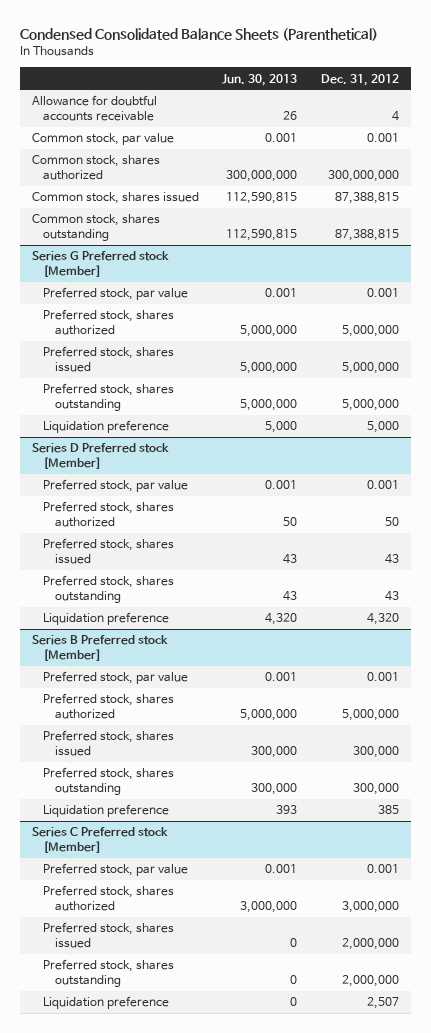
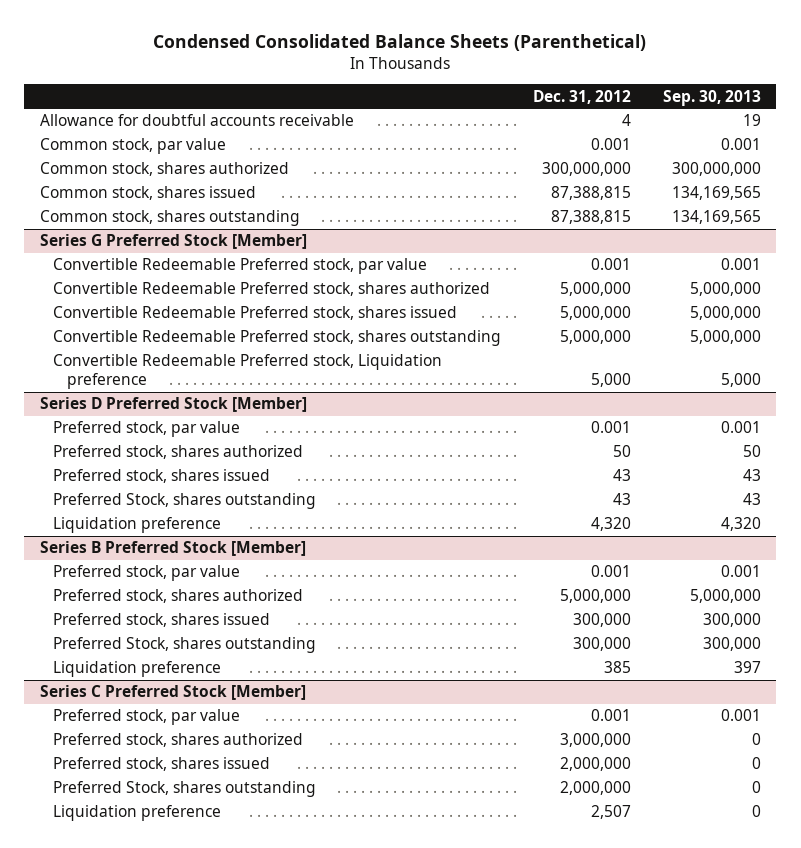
[222,73,298,86] Jun. 30, 2013 -> none
none -> [662,89,761,106] Sep. 30, 2013
[43,420,170,434] Liquidation preference -> none
[31,251,169,278] Series G Preferred stock [Member] -> [40,234,308,250] Series G Preferred Stock [Member]
[43,287,189,301] Preferred stock, par value -> [53,258,428,275] Convertible Redeemable Preferred stock, par value
[43,309,175,336] Preferred stock, shares authorized -> [53,282,491,297] Convertible Redeemable Preferred stock, shares authorized
[43,346,175,373] Preferred stock, shares issued -> [53,306,458,321] Convertible Redeemable Preferred stock, shares issued
[43,383,175,412] Preferred stock, shares outstanding -> [53,330,502,347] Convertible Redeemable Preferred stock, shares outstanding
none -> [53,354,443,390] Convertible Redeemable Preferred stock, Liquidation preference
[31,443,169,470] Series D Preferred stock [Member] -> [40,397,308,413] Series D Preferred Stock [Member]
[43,575,175,604] Preferred stock, shares outstanding -> [53,493,317,510] Preferred Stock, shares outstanding
[31,635,168,662] Series B Preferred stock [Member] -> [40,541,307,557] Series B Preferred Stock [Member]
[43,767,175,796] Preferred stock, shares outstanding -> [53,637,317,654] Preferred Stock, shares outstanding
[31,827,168,854] Series C Preferred stock [Member] -> [40,685,307,701] Series C Preferred Stock [Member]
[43,959,175,988] Preferred stock, shares outstanding -> [53,781,317,798] Preferred Stock, shares outstanding

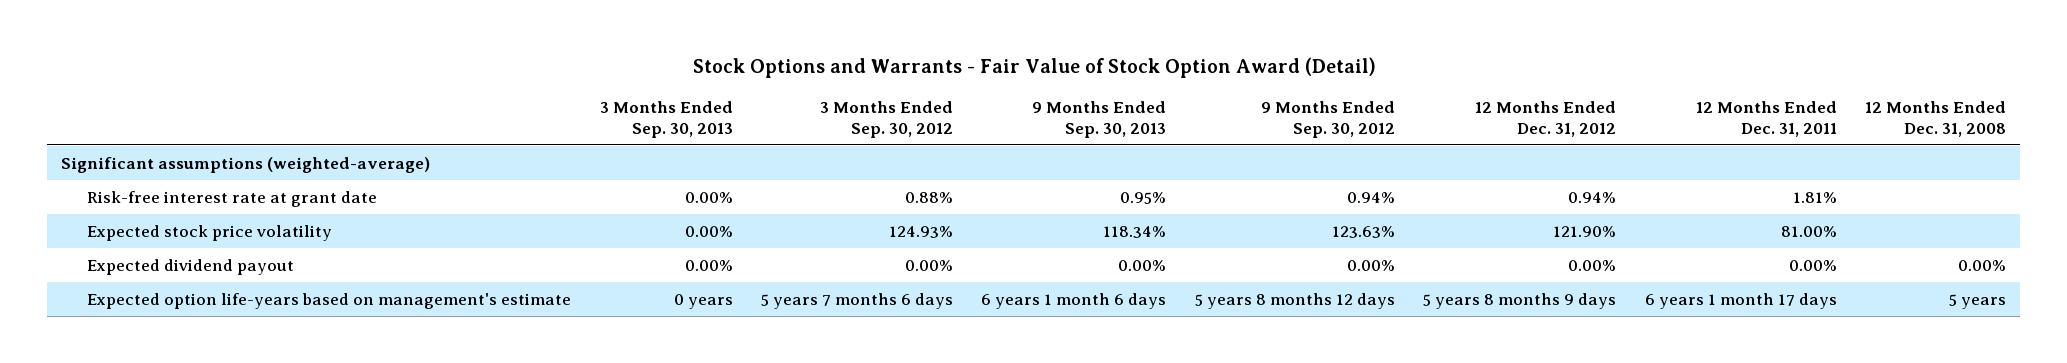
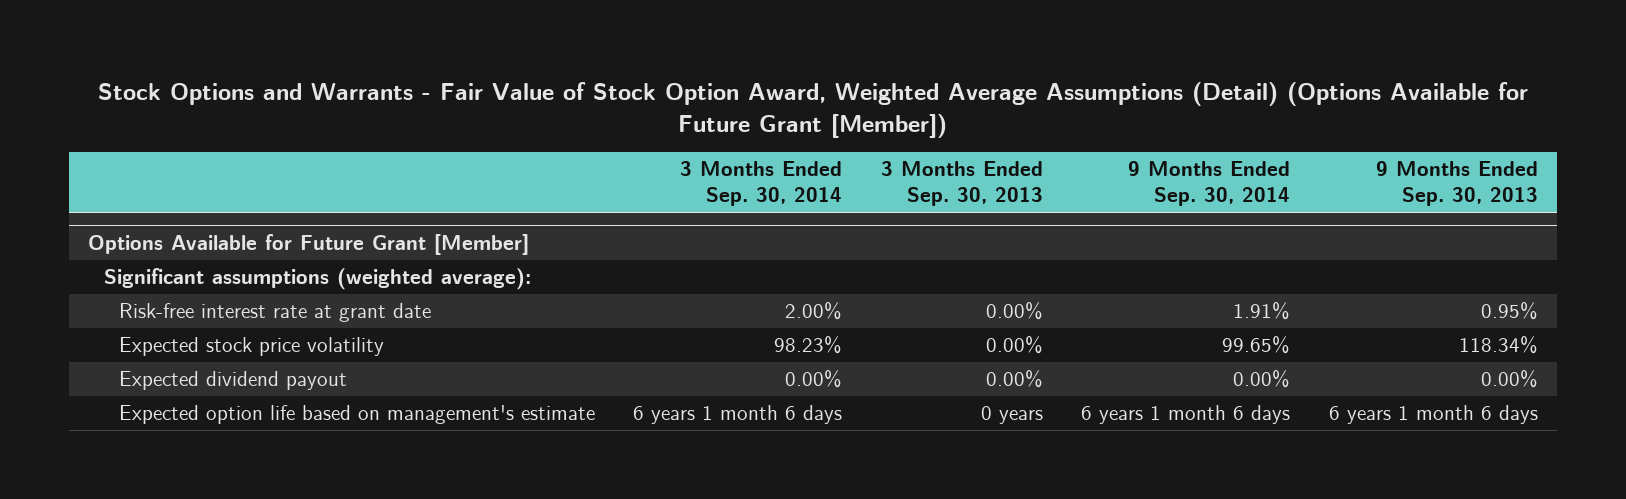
[692,57,1376,79] Stock Options and Warrants - Fair Value of Stock Option Award (Detail) -> [97,82,1528,138] Stock Options and Warrants - Fair Value of Stock Option Award, Weighted Average Assumptions (Detail) (Options Available for Future Grant [Member])
[820,100,954,138] 3 Months Ended Sep. 30, 2012 -> none
[1260,100,1395,138] 9 Months Ended Sep. 30, 2012 -> none
[1475,100,1617,137] 12 Months Ended Dec. 31, 2012 -> none
[1695,100,1837,137] 12 Months Ended Dec. 31, 2011 -> none
[1865,100,2007,137] 12 Months Ended Dec. 31, 2008 -> none
none -> [680,161,843,207] 3 Months Ended Sep. 30, 2014
none -> [1128,161,1291,207] 9 Months Ended Sep. 30, 2014
none -> [88,234,530,256] Options Available for Future Grant [Member]
[60,156,430,173] Significant assumptions (weighted-average) -> [103,268,531,291] Significant assumptions (weighted average):
[87,292,572,309] Expected option life-years based on management's estimate -> [119,405,596,425] Expected option life based on management's estimate

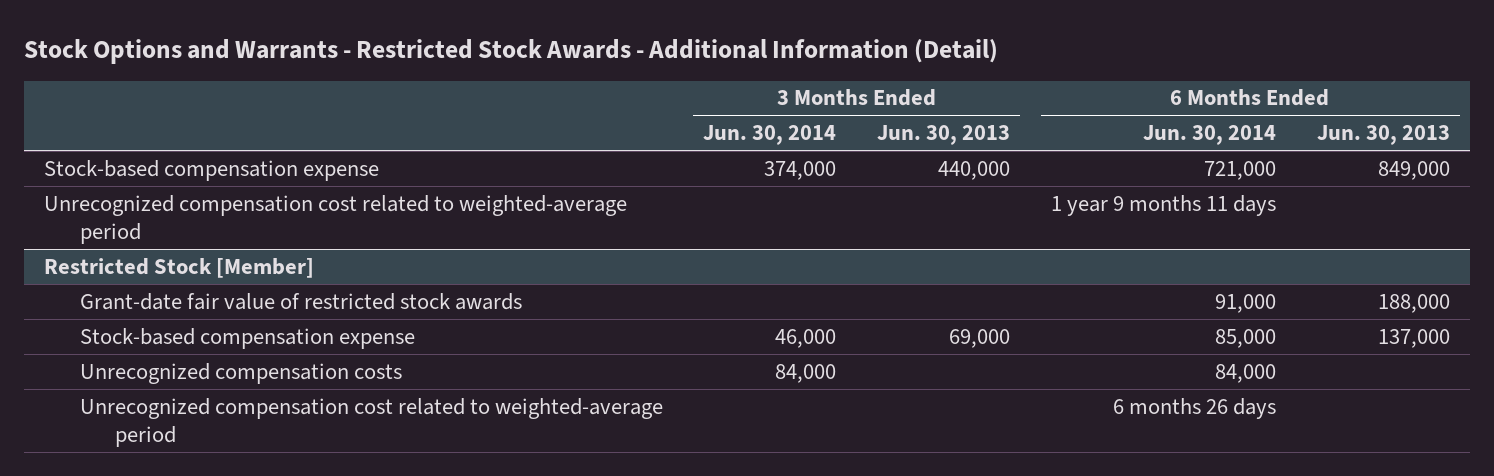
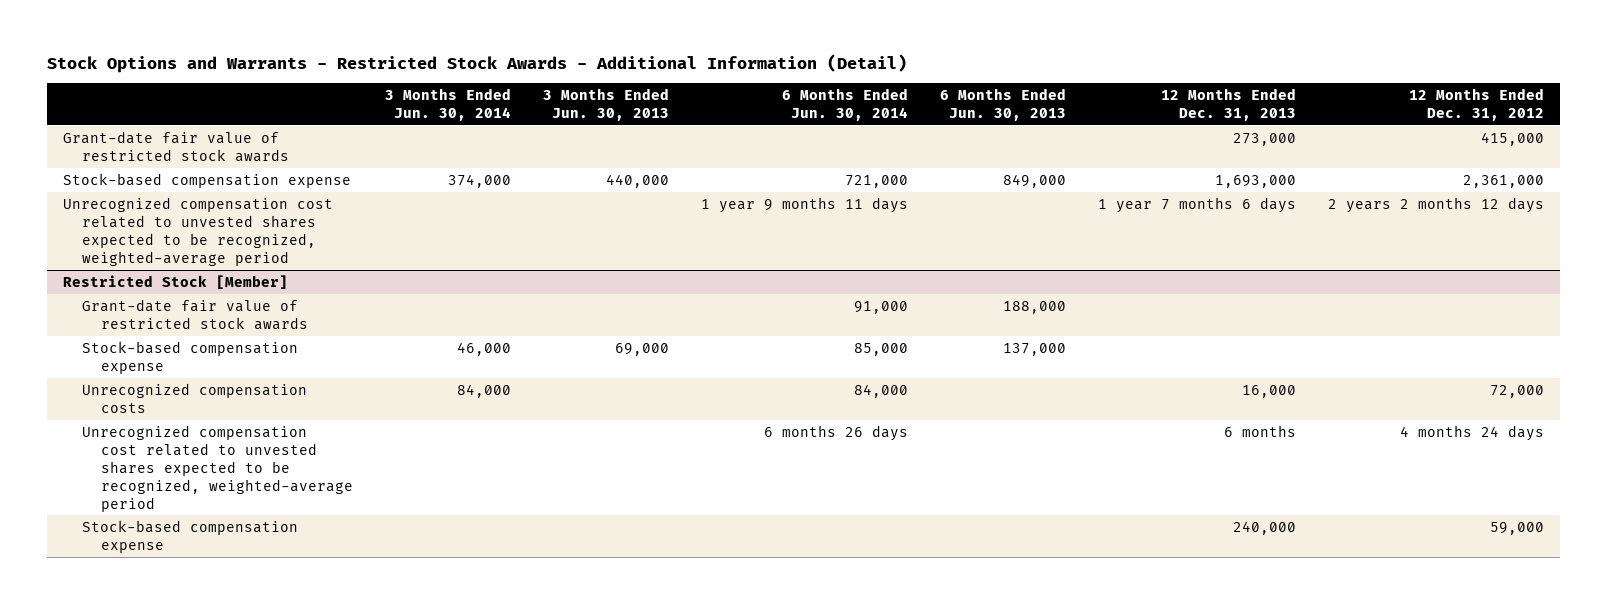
none -> [1161,87,1297,121] 12 Months Ended Dec. 31, 2013
none -> [1408,87,1544,121] 12 Months Ended Dec. 31, 2012
none -> [62,130,290,162] Grant-date fair value of restricted stock awards
[43,194,627,244] Unrecognized compensation cost related to weighted-average period -> [62,196,333,266] Unrecognized compensation cost related to unvested shares expected to be recognized, weighted-average period
[79,397,663,447] Unrecognized compensation cost related to weighted-average period -> [82,424,354,512] Unrecognized compensation cost related to unvested shares expected to be recognized, weighted-average period
none -> [82,519,299,553] Stock-based compensation expense

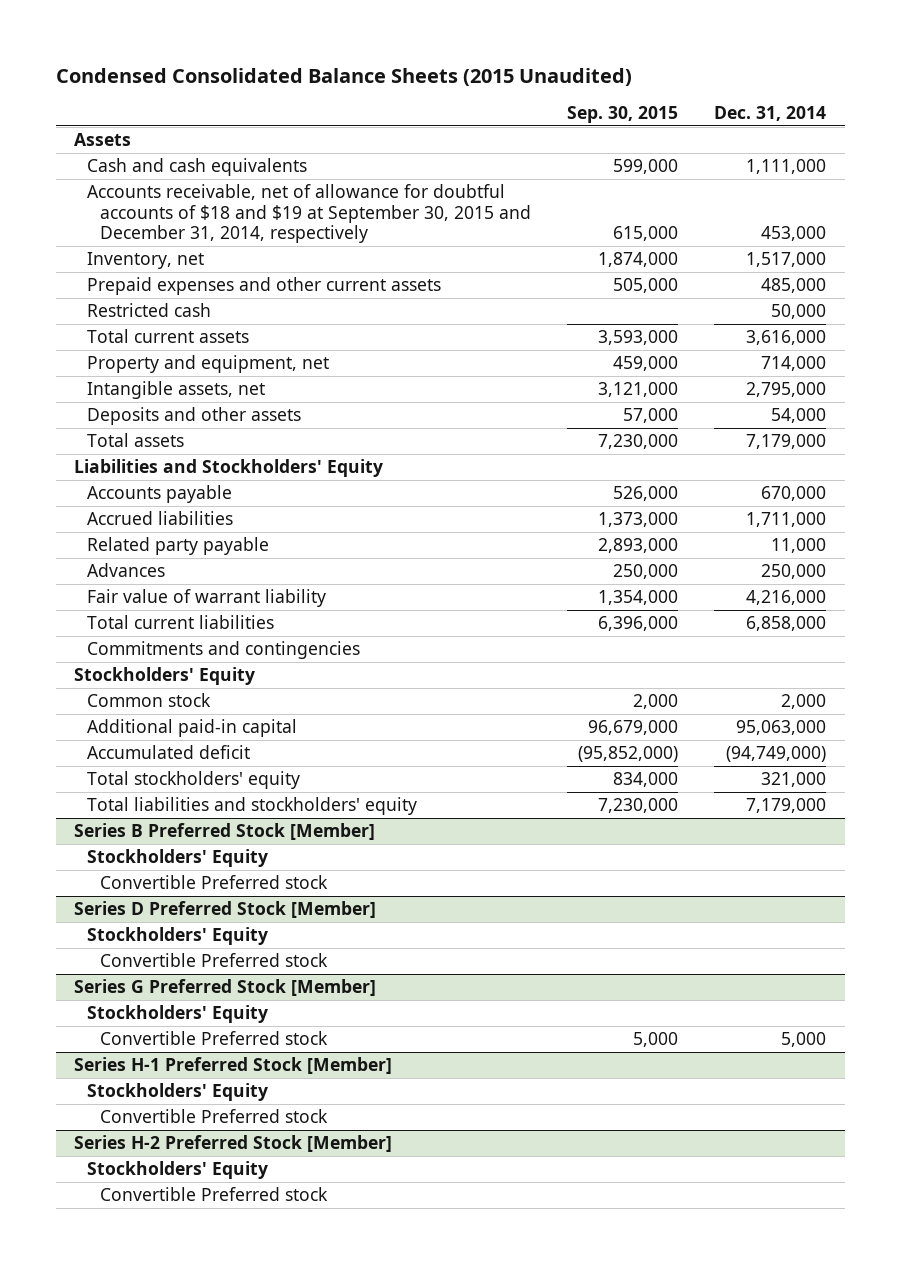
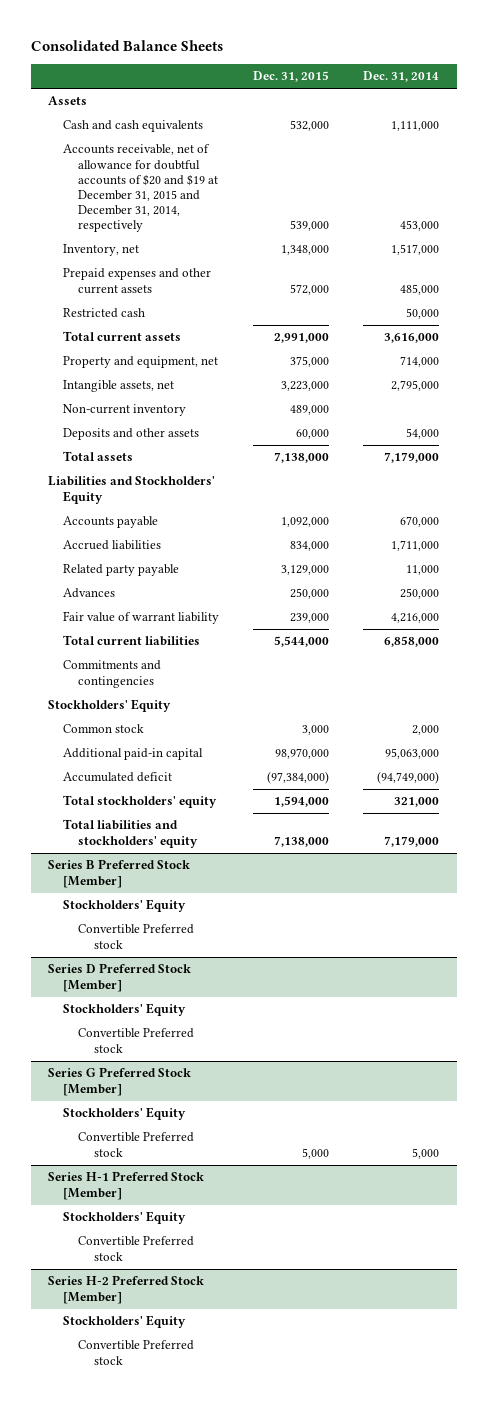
[55,67,632,86] Condensed Consolidated Balance Sheets (2015 Unaudited) -> [30,40,223,52] Consolidated Balance Sheets
[567,106,679,124] Sep. 30, 2015 -> none
none -> [253,71,330,83] Dec. 31, 2015
[86,184,531,244] Accounts receivable, net of allowance for doubtful accounts of $18 and $19 at September 30, 2015 and December 31, 2014, respectively -> [63,144,219,233] Accounts receivable, net of allowance for doubtful accounts of $20 and $19 at December 31, 2015 and December 31, 2014, respectively
none -> [63,404,187,417] Non-current inventory

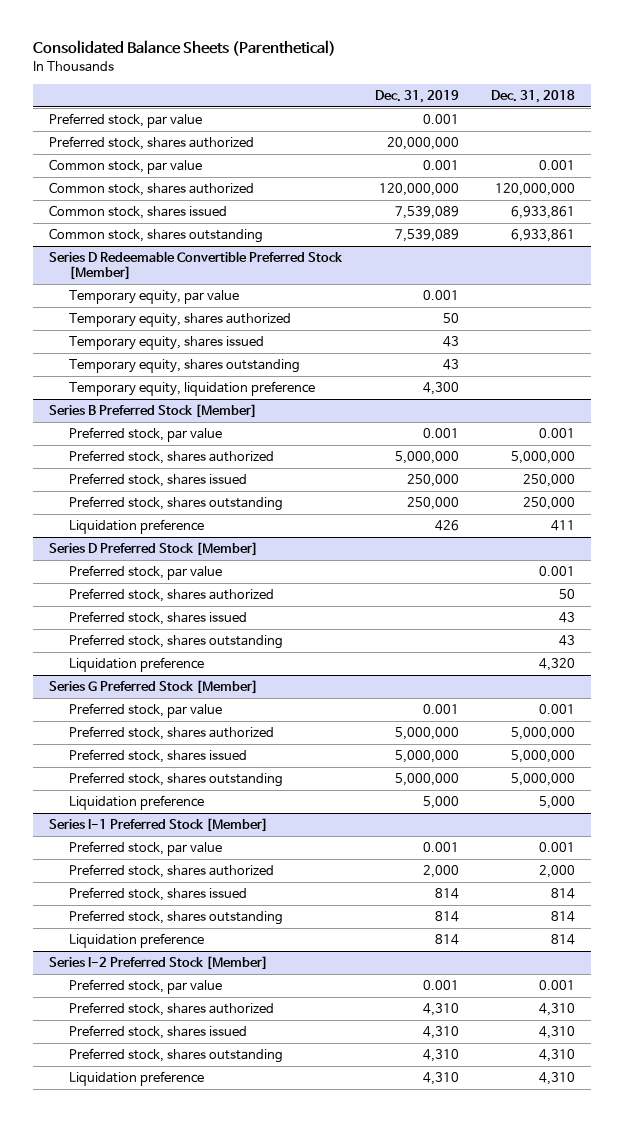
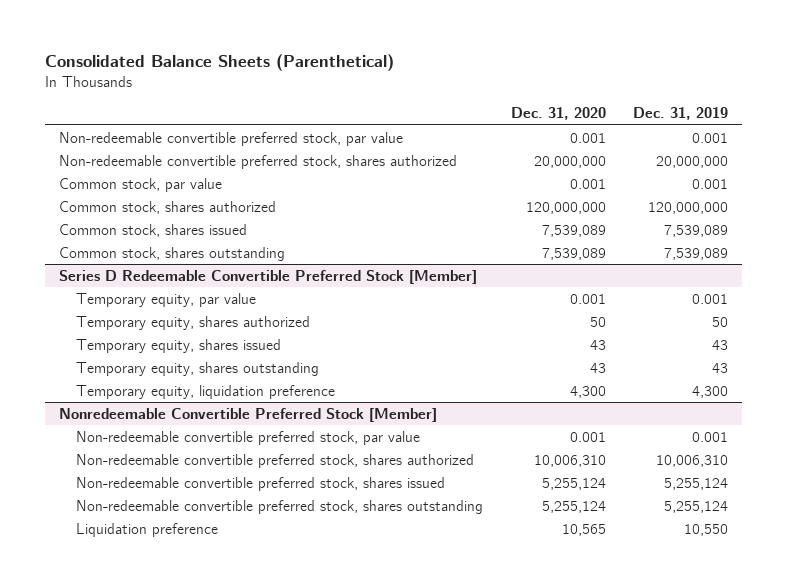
[490,89,575,103] Dec. 31, 2018 -> none
none -> [510,106,606,120] Dec. 31, 2020
[49,113,203,129] Preferred stock, par value -> [58,131,403,146] Non-redeemable convertible preferred stock, par value
[49,136,255,151] Preferred stock, shares authorized -> [58,154,457,169] Non-redeemable convertible preferred stock, shares authorized
[49,404,258,419] Series B Preferred Stock [Member] -> none
[49,542,259,557] Series D Preferred Stock [Member] -> none
[68,565,222,581] Preferred stock, par value -> none
[68,588,274,603] Preferred stock, shares authorized -> none
[68,611,247,626] Preferred stock, shares issued -> none
[68,634,283,650] Preferred stock, shares outstanding -> none
[68,657,204,673] Liquidation preference -> none
[49,680,259,695] Series G Preferred Stock [Member] -> none
[68,703,222,719] Preferred stock, par value -> none
[68,726,274,741] Preferred stock, shares authorized -> none
[68,749,247,764] Preferred stock, shares issued -> none
[68,772,283,788] Preferred stock, shares outstanding -> none
[68,795,204,811] Liquidation preference -> none
[49,818,269,833] Series I-1 Preferred Stock [Member] -> none
[68,841,222,857] Preferred stock, par value -> none
[68,864,274,879] Preferred stock, shares authorized -> none
[68,887,247,902] Preferred stock, shares issued -> none
[68,910,283,926] Preferred stock, shares outstanding -> none
[68,933,204,949] Liquidation preference -> none
[49,956,269,971] Series I-2 Preferred Stock [Member] -> none
[68,979,222,995] Preferred stock, par value -> none
[68,1002,274,1017] Preferred stock, shares authorized -> none
[68,1025,247,1040] Preferred stock, shares issued -> none
[68,1048,283,1064] Preferred stock, shares outstanding -> none
[68,1071,204,1087] Liquidation preference -> none
none -> [58,407,437,422] Nonredeemable Convertible Preferred Stock [Member]
[68,427,222,443] Preferred stock, par value -> [76,430,421,445] Non-redeemable convertible preferred stock, par value
[68,450,274,465] Preferred stock, shares authorized -> [76,453,475,468] Non-redeemable convertible preferred stock, shares authorized
[394,451,459,465] 5,000,000 -> [656,454,729,467] 10,006,310
[68,473,247,488] Preferred stock, shares issued -> [76,476,446,491] Non-redeemable convertible preferred stock, shares issued
[406,474,459,488] 250,000 -> [664,477,729,490] 5,255,124
[68,496,283,512] Preferred stock, shares outstanding -> [76,499,484,514] Non-redeemable convertible preferred stock, shares outstanding
[406,497,459,511] 250,000 -> [664,500,729,513] 5,255,124
[434,520,459,532] 426 -> [684,523,729,536] 10,550

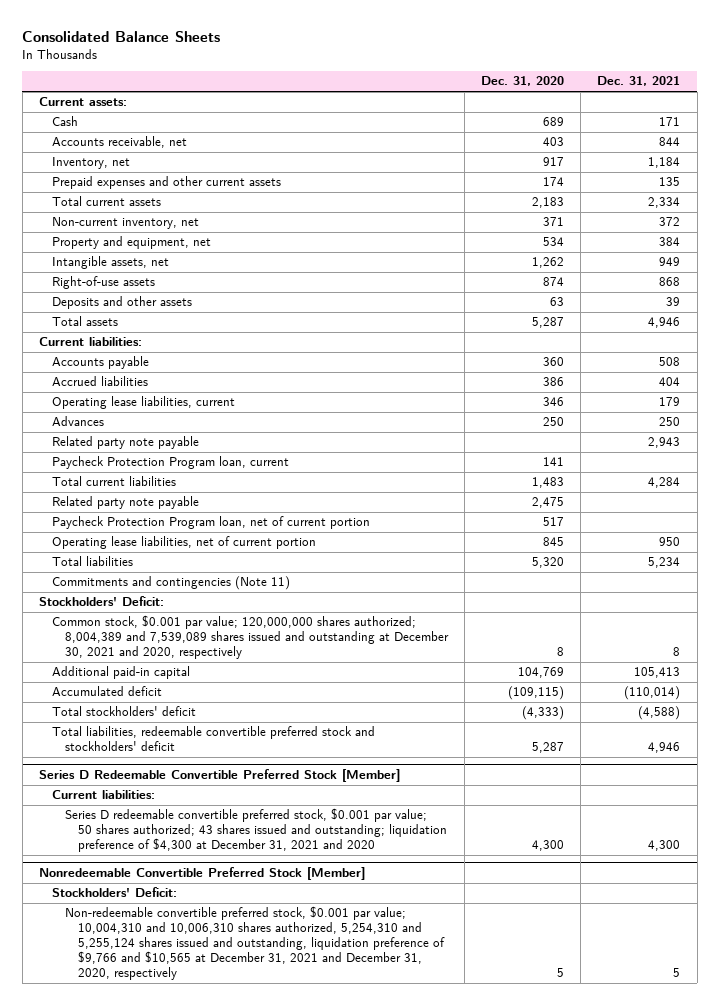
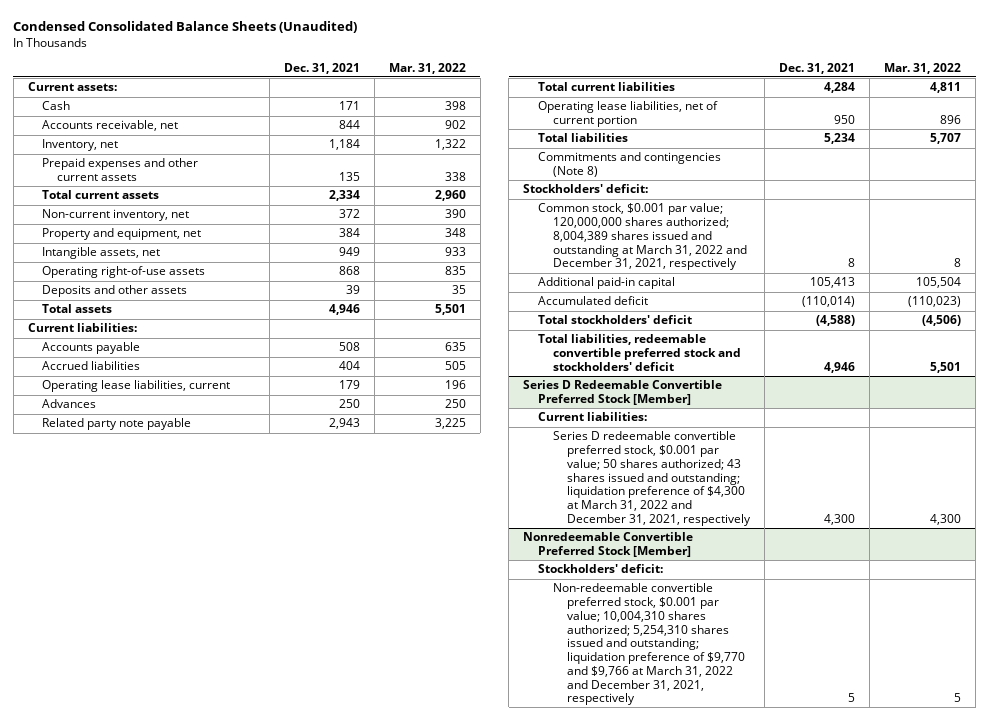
[22,30,221,42] Consolidated Balance Sheets -> [13,21,358,34] Condensed Consolidated Balance Sheets (Unaudited)
[481,76,565,87] Dec. 31, 2020 -> none
none -> [388,62,466,74] Mar. 31, 2022
[51,276,155,290] Right-of-use assets -> [42,266,206,279] Operating right-of-use assets
[51,456,289,470] Paycheck Protection Program loan, current -> none
[51,496,199,510] Related party note payable -> none
[51,516,370,530] Paycheck Protection Program loan, net of current portion -> none
[51,576,290,591] Commitments and contingencies (Note 11) -> [537,152,721,178] Commitments and contingencies (Note 8)
[38,596,164,607] Stockholders' Deficit: -> [523,184,649,194] Stockholders' deficit:
[51,615,449,660] Common stock, $0.001 par value; 120,000,000 shares authorized; 8,004,389 and 7,539,089 shares issued and outstanding at December 30, 2021 and 2020, respectively -> [537,203,747,271] Common stock, $0.001 par value; 120,000,000 shares authorized; 8,004,389 shares issued and outstanding at March 31, 2022 and December 31, 2021, respectively
[64,808,447,853] Series D redeemable convertible preferred stock, $0.001 par value; 50 shares authorized; 43 shares issued and outstanding; liquidation preference of $4,300 at December 31, 2021 and 2020 -> [552,431,752,526] Series D redeemable convertible preferred stock, $0.001 par value; 50 shares authorized; 43 shares issued and outstanding; liquidation preference of $4,300 at March 31, 2022 and December 31, 2021, respectively
[51,887,177,898] Stockholders' Deficit: -> [537,564,663,574] Stockholders' deficit:
[64,906,445,981] Non-redeemable convertible preferred stock, $0.001 par value; 10,004,310 and 10,006,310 shares authorized, 5,254,310 and 5,255,124 shares issued and outstanding, liquidation preference of $9,766 and $10,565 at December 31, 2021 and December 31, 2020, respectively -> [552,583,746,706] Non-redeemable convertible preferred stock, $0.001 par value; 10,004,310 shares authorized; 5,254,310 shares issued and outstanding; liquidation preference of $9,770 and $9,766 at March 31, 2022 and December 31, 2021, respectively

